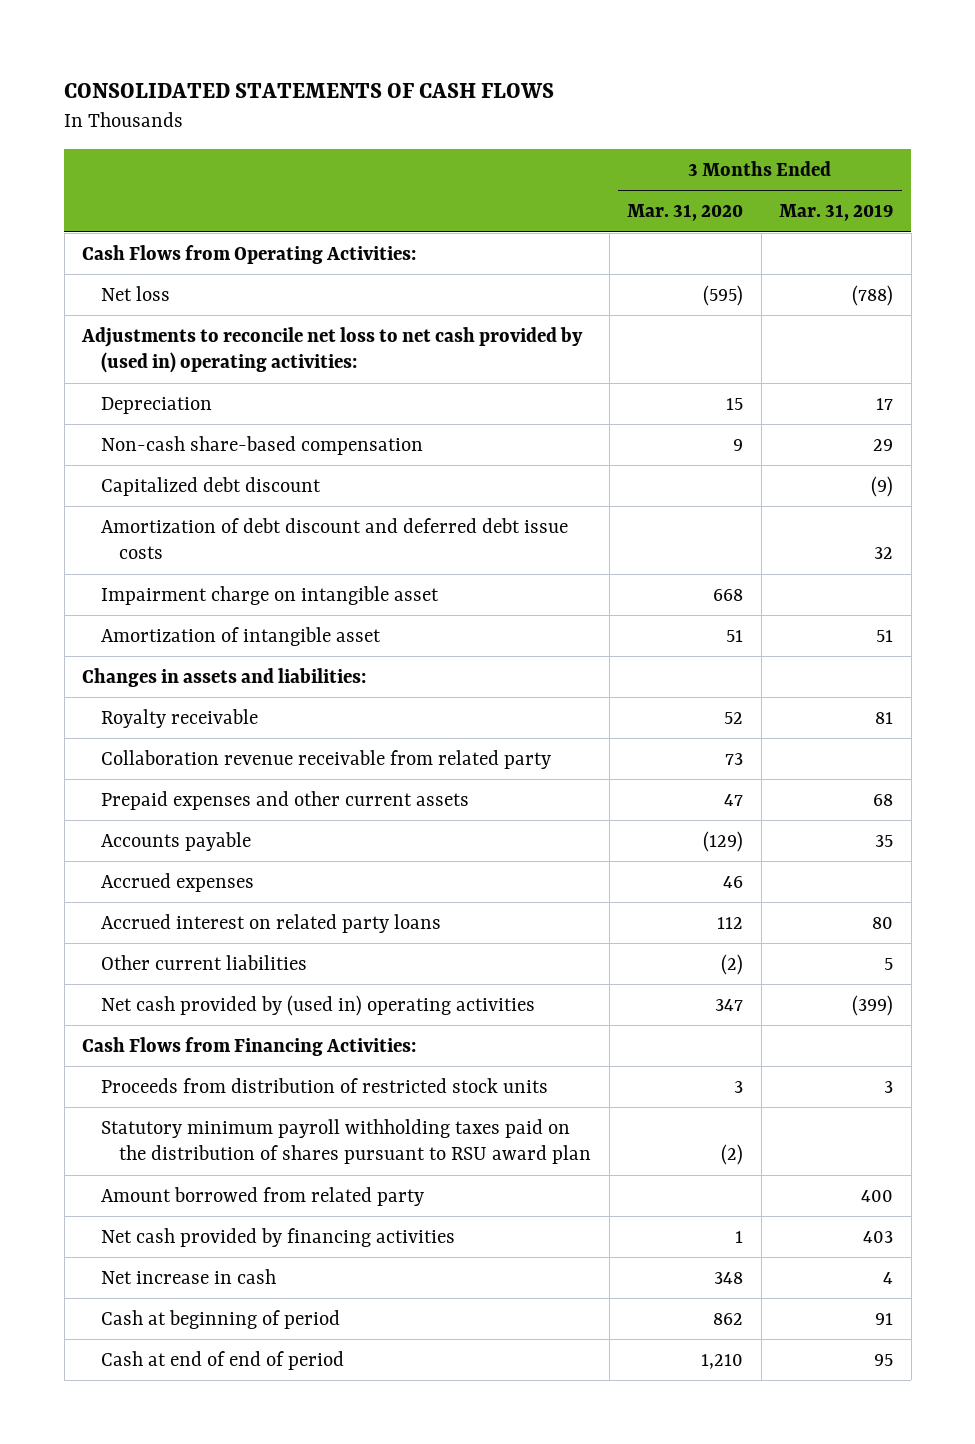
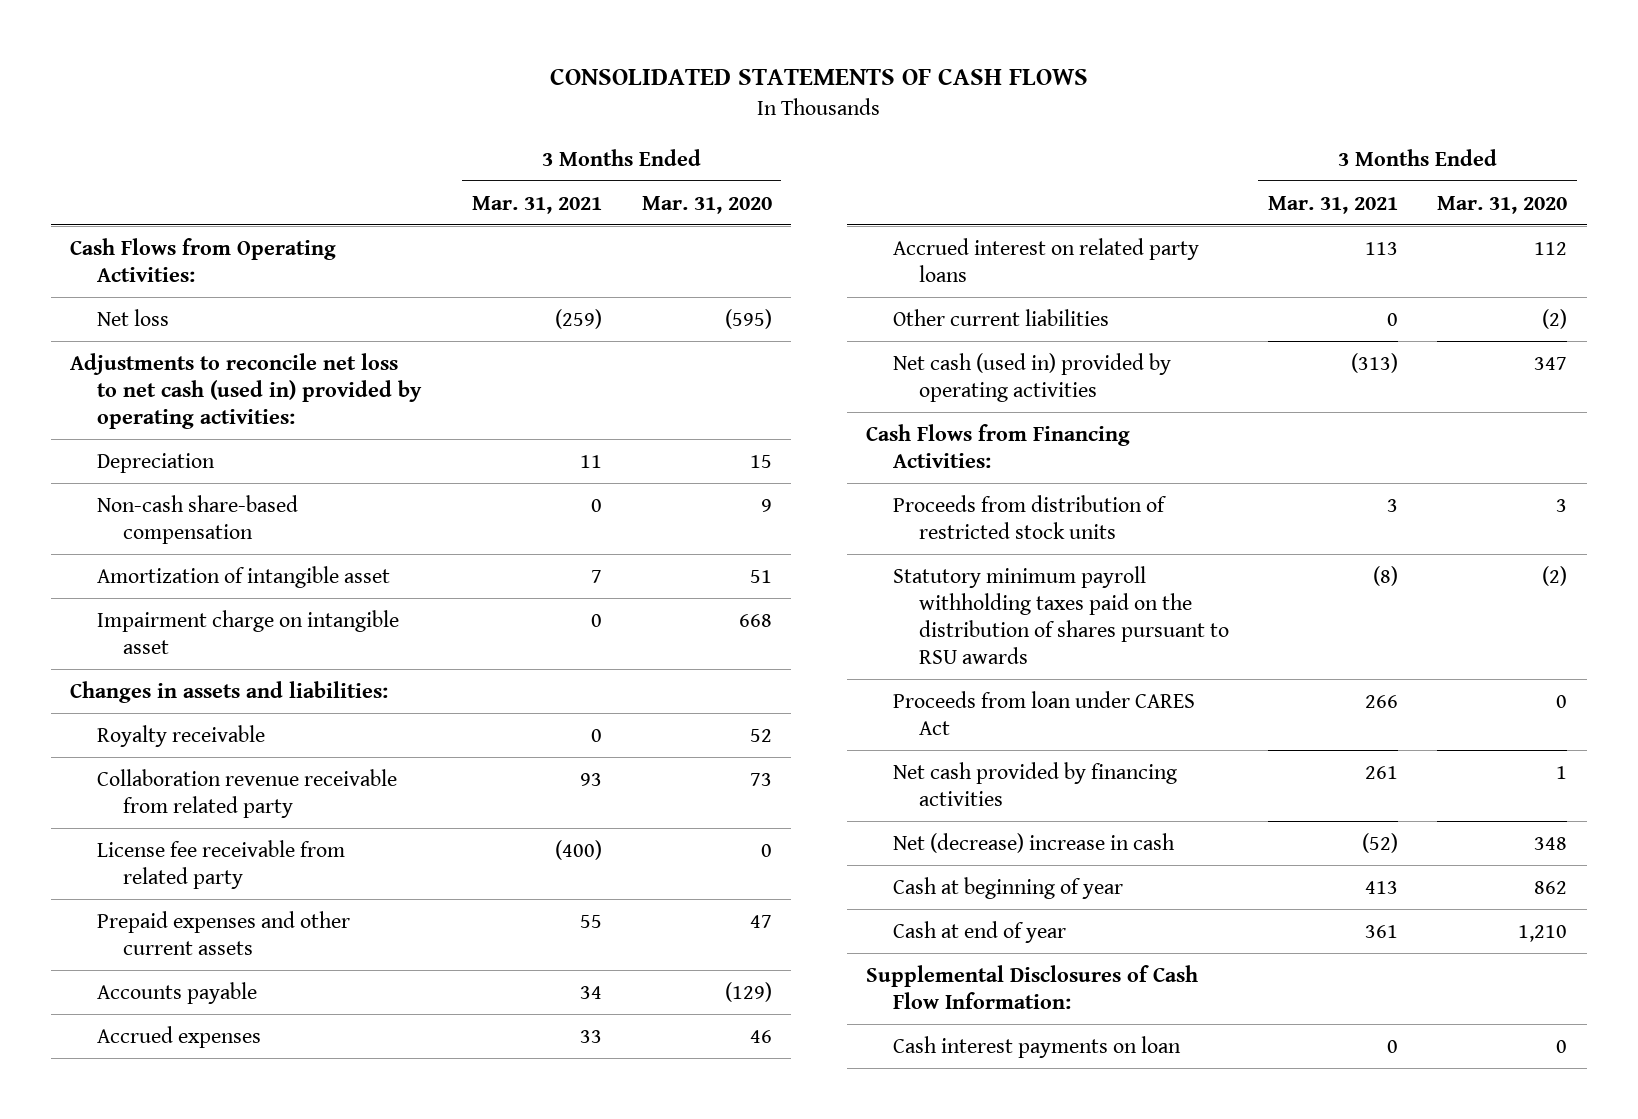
[779,204,894,222] Mar. 31, 2019 -> none
none -> [472,195,603,214] Mar. 31, 2021
[81,326,584,374] Adjustments to reconcile net loss to net cash provided by (used in) operating activities: -> [70,352,422,429] Adjustments to reconcile net loss to net cash (used in) provided by operating activities:
[100,476,321,496] Capitalized debt discount -> none
[100,517,568,560] Amortization of debt discount and deferred debt issue costs -> none
[100,585,439,605] Impairment charge on intangible asset -> [96,609,399,654] Impairment charge on intangible asset
none -> [96,839,345,889] License fee receivable from related party
[100,994,535,1016] Net cash provided by (used in) operating activities -> [892,352,1171,402] Net cash (used in) provided by operating activities
[100,1186,424,1206] Amount borrowed from related party -> none
[100,1118,592,1165] Statutory minimum payroll withholding taxes paid on the distribution of shares pursuant to RSU award plan -> [892,565,1229,664] Statutory minimum payroll withholding taxes paid on the distribution of shares pursuant to RSU awards
none -> [892,690,1195,735] Proceeds from loan under CARES Act
[100,1268,276,1284] Net increase in cash -> [892,832,1175,853] Net (decrease) increase in cash
[100,1309,340,1329] Cash at beginning of period -> [892,876,1123,899] Cash at beginning of year
[100,1350,344,1370] Cash at end of end of period -> [892,920,1066,943] Cash at end of year
none -> [866,964,1199,1009] Supplemental Disclosures of Cash Flow Information:
none -> [892,1035,1181,1058] Cash interest payments on loan

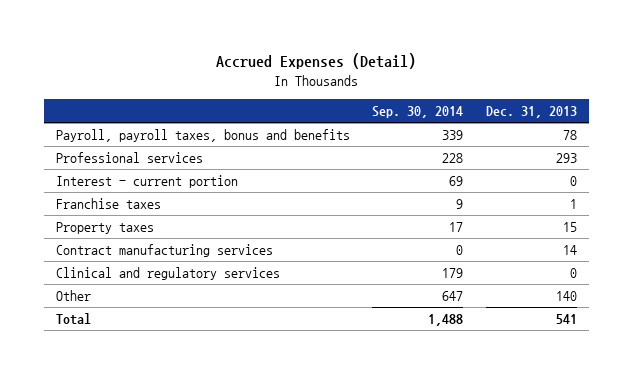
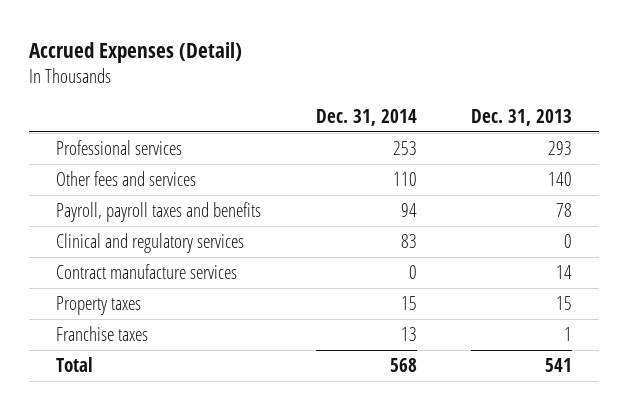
[372,106,464,119] Sep. 30, 2014 -> none
none -> [315,109,417,127] Dec. 31, 2014
[55,129,350,143] Payroll, payroll taxes, bonus and benefits -> none
[55,175,238,189] Interest - current portion -> none
[55,244,273,258] Contract manufacturing services -> none
none -> [56,170,197,186] Other fees and services
none -> [56,201,262,222] Payroll, payroll taxes and benefits
[55,290,91,302] Other -> none
none -> [56,263,238,279] Contract manufacture services
[55,222,154,235] Property taxes -> [56,295,142,315] Property taxes
[55,198,161,210] Franchise taxes -> [56,325,149,341] Franchise taxes

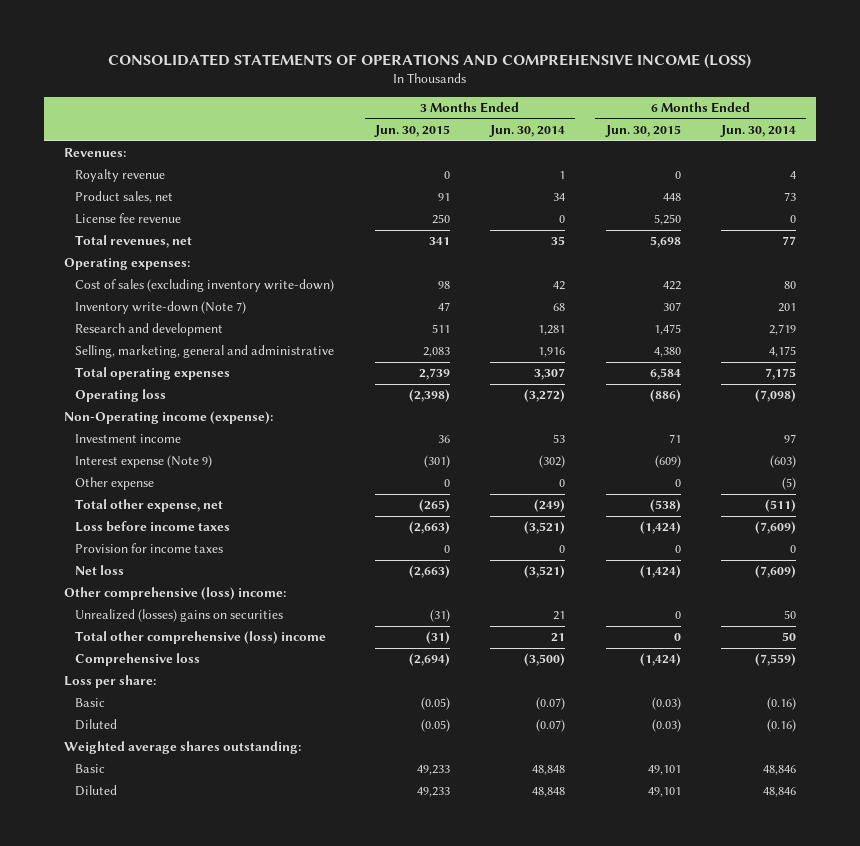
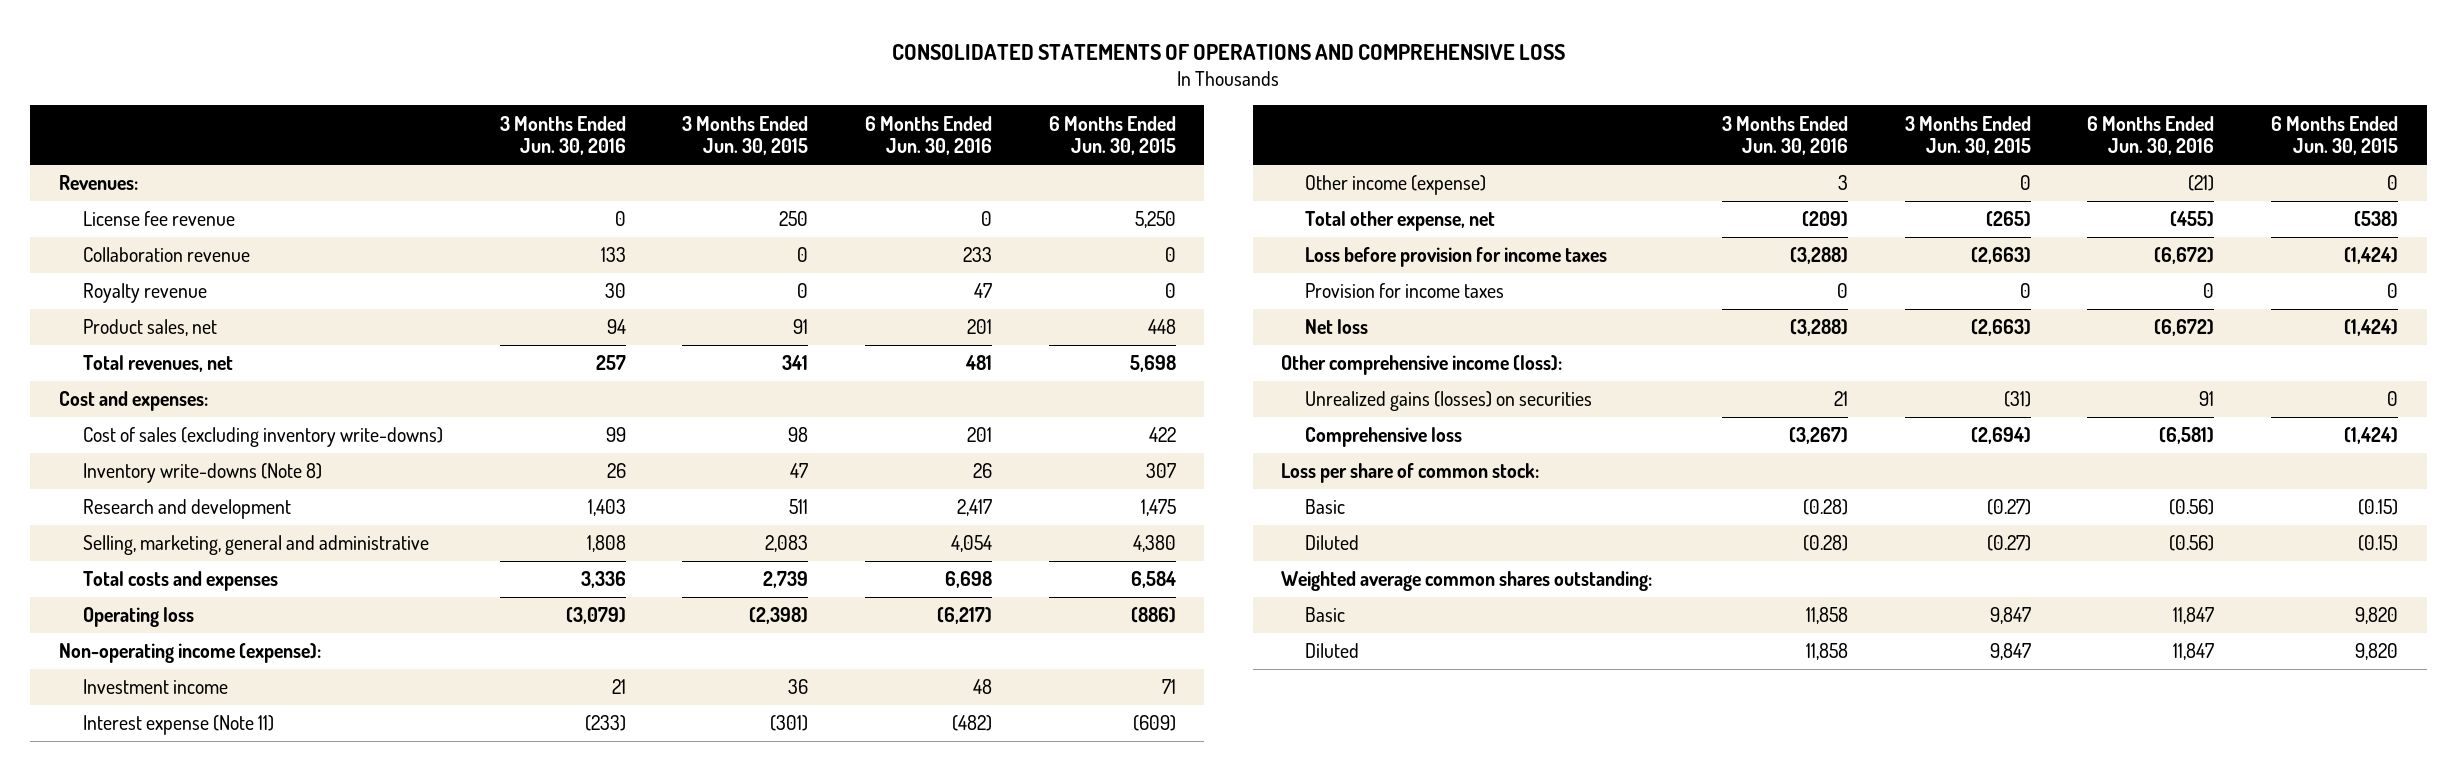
[107,53,751,69] CONSOLIDATED STATEMENTS OF OPERATIONS AND COMPREHENSIVE INCOME (LOSS) -> [892,44,1566,61] CONSOLIDATED STATEMENTS OF OPERATIONS AND COMPREHENSIVE LOSS
[489,125,566,138] Jun. 30, 2014 -> none
[719,125,796,138] Jun. 30, 2014 -> none
none -> [499,115,626,156] 3 Months Ended Jun. 30, 2016
none -> [865,115,993,156] 6 Months Ended Jun. 30, 2016
[75,213,182,225] License fee revenue -> [82,211,235,227] License fee revenue
none -> [82,247,250,263] Collaboration revenue
[64,258,191,271] Operating expenses: -> [58,391,208,412] Cost and expenses:
[75,279,335,293] Cost of sales (excluding inventory write-down) -> [82,427,443,448] Cost of sales (excluding inventory write-downs)
[75,301,247,315] Inventory write-down (Note 7) -> [82,463,322,484] Inventory write-downs (Note 8)
[75,367,231,381] Total operating expenses -> [82,571,278,592] Total costs and expenses
[64,411,274,425] Non-Operating income (expense): -> [58,643,321,664] Non-operating income (expense):
[75,455,213,469] Interest expense (Note 9) -> [82,715,274,736] Interest expense (Note 11)
[75,477,155,491] Other expense -> [1305,175,1487,196] Other income (expense)
[75,521,231,533] Loss before income taxes -> [1305,247,1608,268] Loss before provision for income taxes
[75,631,327,645] Total other comprehensive (loss) income -> none
[64,587,287,601] Other comprehensive (loss) income: -> [1280,355,1562,376] Other comprehensive income (loss):
[75,609,284,623] Unrealized (losses) gains on securities -> [1305,391,1593,412] Unrealized gains (losses) on securities
[64,675,157,689] Loss per share: -> [1280,463,1539,484] Loss per share of common stock:
[420,697,450,711] (0.05) -> [1986,499,2031,516] (0.27)
[651,697,681,711] (0.03) -> [2358,499,2399,516] (0.15)
[420,719,450,733] (0.05) -> [1986,535,2031,552] (0.27)
[651,719,681,733] (0.03) -> [2358,535,2399,552] (0.15)
[64,741,302,755] Weighted average shares outstanding: -> [1280,571,1652,592] Weighted average common shares outstanding:
[416,765,450,776] 49,233 -> [1989,607,2031,625] 9,847
[647,765,681,776] 49,101 -> [2355,607,2399,625] 9,820
[416,787,450,798] 49,233 -> [1989,643,2031,661] 9,847
[647,787,681,798] 49,101 -> [2355,643,2399,661] 9,820

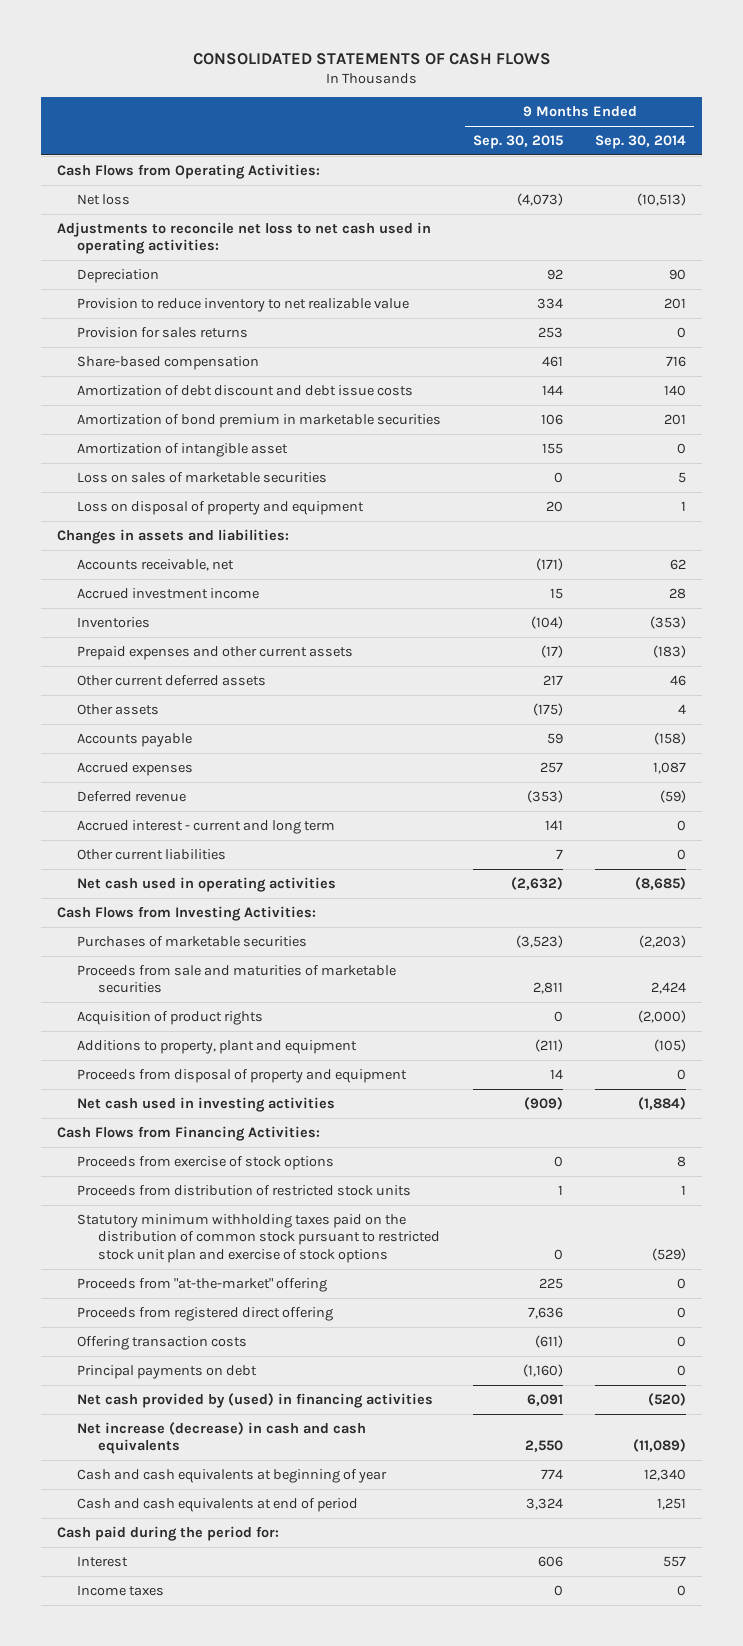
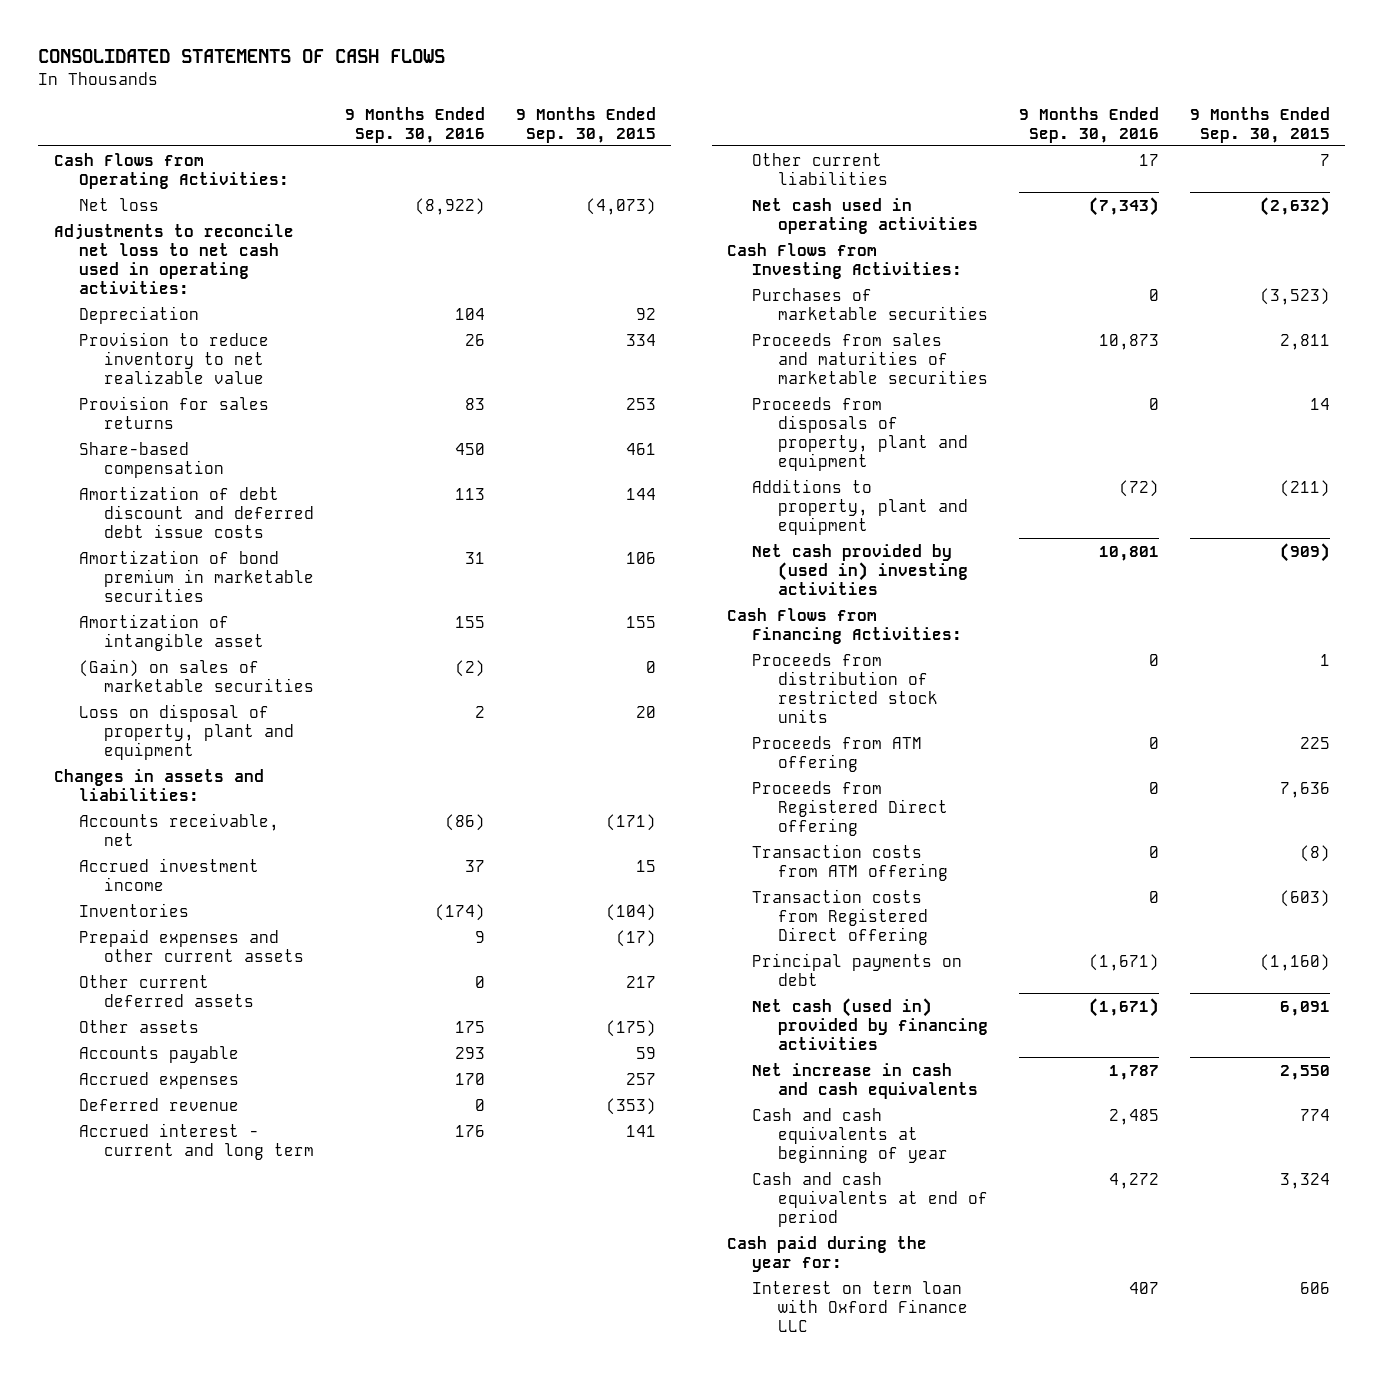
[594,134,686,149] Sep. 30, 2014 -> none
none -> [345,106,486,143] 9 Months Ended Sep. 30, 2016
[77,384,414,396] Amortization of debt discount and debt issue costs -> [78,485,315,538] Amortization of debt discount and deferred debt issue costs
[77,471,328,483] Loss on sales of marketable securities -> [78,658,315,692] (Gain) on sales of marketable securities
[77,500,365,515] Loss on disposal of property and equipment -> [78,703,295,760] Loss on disposal of property, plant and equipment
[77,1010,264,1025] Acquisition of product rights -> none
[77,964,397,994] Proceeds from sale and maturities of marketable securities -> [752,332,988,384] Proceeds from sales and maturities of marketable securities
none -> [752,396,968,471] Proceeds from disposals of property, plant and equipment
[77,1068,408,1083] Proceeds from disposal of property and equipment -> none
[77,1096,336,1112] Net cash used in investing activities -> [752,543,968,595] Net cash provided by (used in) investing activities
[77,1155,335,1170] Proceeds from exercise of stock options -> none
[77,1213,440,1263] Statutory minimum withholding taxes paid on the distribution of common stock pursuant to restricted stock unit plan and exercise of stock options -> none
[77,1277,328,1292] Proceeds from "at-the-market" offering -> [752,735,923,772] Proceeds from ATM offering
[77,1306,334,1321] Proceeds from registered direct offering -> [752,780,948,836] Proceeds from Registered Direct offering
[77,1335,248,1350] Offering transaction costs -> [752,843,948,881] Transaction costs from ATM offering
[535,1334,564,1348] (611) -> [1299,844,1330,862] (8)
none -> [752,888,928,945] Transaction costs from Registered Direct offering
[77,1392,434,1408] Net cash provided by (used) in financing activities -> [752,997,988,1050] Net cash (used in) provided by financing activities
[77,1421,367,1455] Net increase (decrease) in cash and cash equivalents -> [752,1062,978,1099] Net increase in cash and cash equivalents
[77,1584,165,1596] Income taxes -> none
[57,1525,280,1541] Cash paid during the period for: -> [727,1235,928,1272] Cash paid during the year for:
[77,1555,129,1567] Interest -> [752,1280,968,1332] Interest on term loan with Oxford Finance LLC

